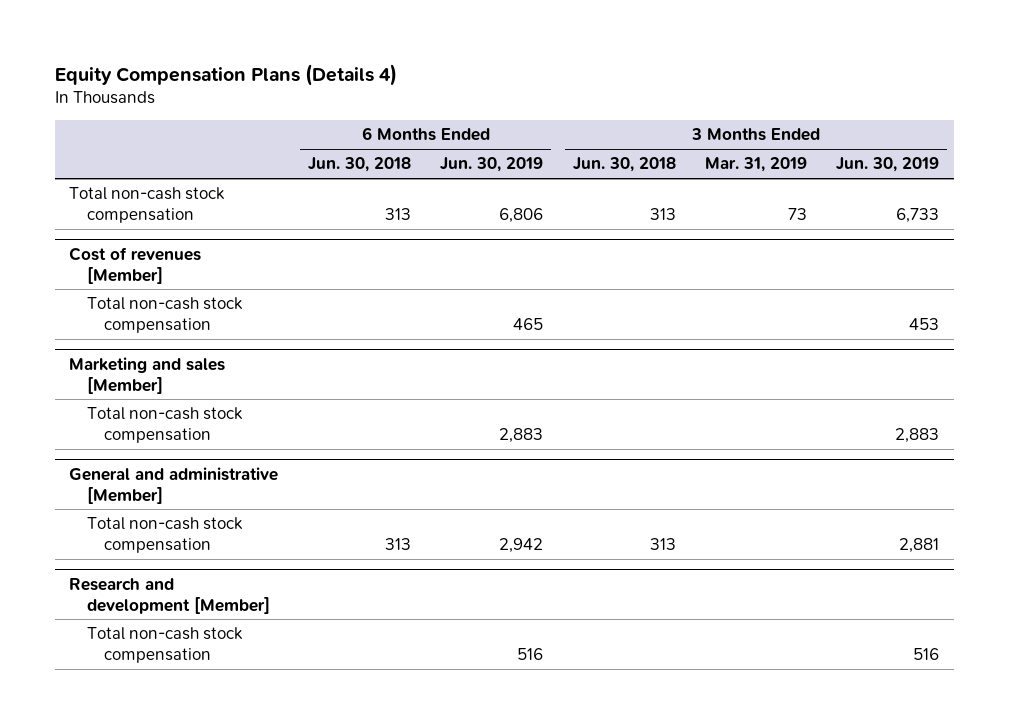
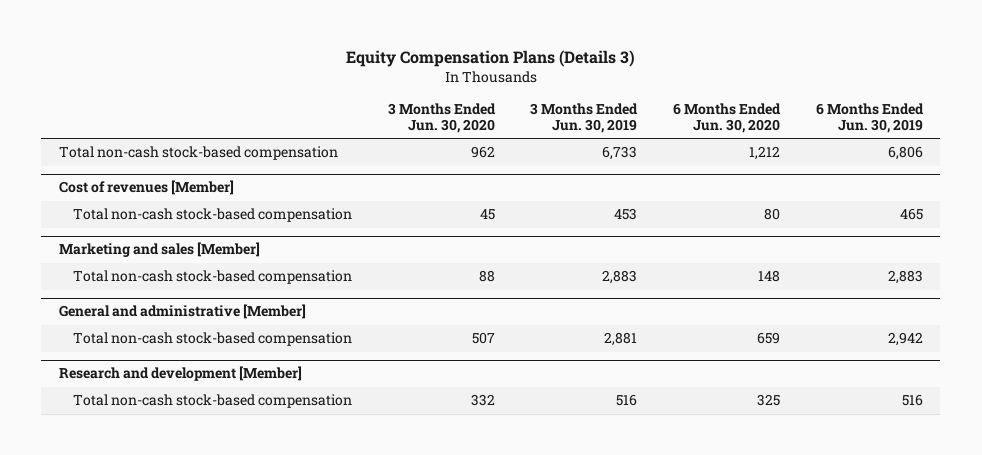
[54,63,397,86] Equity Compensation Plans (Details 4) -> [345,49,635,67] Equity Compensation Plans (Details 3)
[307,157,411,173] Jun. 30, 2018 -> none
[572,157,676,173] Jun. 30, 2018 -> none
[704,157,807,173] Mar. 31, 2019 -> none
none -> [387,102,496,133] 3 Months Ended Jun. 30, 2020
none -> [673,102,782,133] 6 Months Ended Jun. 30, 2020
[69,187,226,224] Total non-cash stock compensation -> [59,146,339,161] Total non-cash stock-based compensation
[86,297,243,334] Total non-cash stock compensation -> [73,208,353,223] Total non-cash stock-based compensation
[86,407,243,444] Total non-cash stock compensation -> [73,270,353,285] Total non-cash stock-based compensation
[86,517,243,554] Total non-cash stock compensation -> [73,332,353,347] Total non-cash stock-based compensation
[86,627,243,664] Total non-cash stock compensation -> [73,394,353,409] Total non-cash stock-based compensation

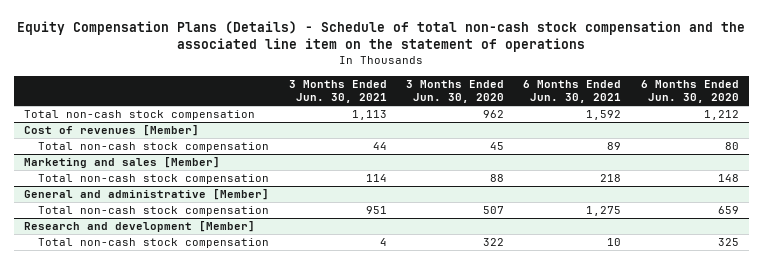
[345,49,635,67] Equity Compensation Plans (Details 3) -> [17,20,746,53] Equity Compensation Plans (Details) - Schedule of total non-cash stock compensation and the associated line item on the statement of operations
[530,102,639,133] 3 Months Ended Jun. 30, 2019 -> none
[815,102,924,133] 6 Months Ended Jun. 30, 2019 -> none
none -> [288,79,387,104] 3 Months Ended Jun. 30, 2021
none -> [523,79,622,104] 6 Months Ended Jun. 30, 2021
[59,146,339,161] Total non-cash stock-based compensation -> [23,110,255,121] Total non-cash stock compensation
[73,208,353,223] Total non-cash stock-based compensation -> [38,142,270,153] Total non-cash stock compensation
[73,270,353,285] Total non-cash stock-based compensation -> [38,174,270,185] Total non-cash stock compensation
[73,332,353,347] Total non-cash stock-based compensation -> [38,206,270,217] Total non-cash stock compensation
[73,394,353,409] Total non-cash stock-based compensation -> [38,238,270,249] Total non-cash stock compensation
[470,394,495,407] 332 -> [483,238,505,247] 322

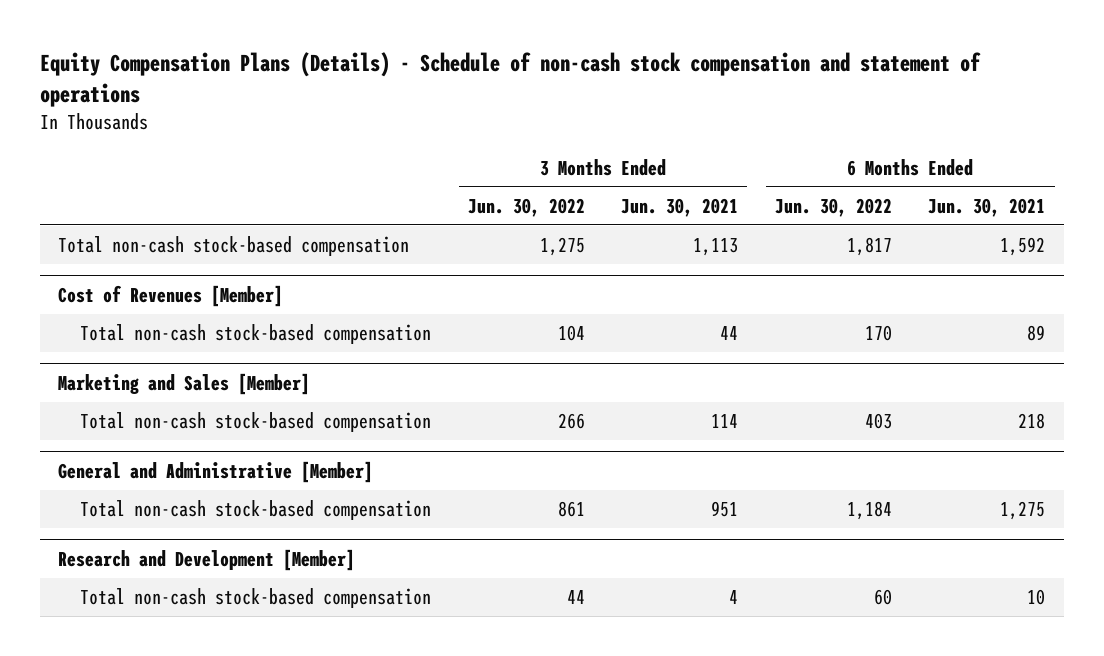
[17,20,746,53] Equity Compensation Plans (Details) - Schedule of total non-cash stock compensation and the associated line item on the statement of operations -> [39,51,981,107] Equity Compensation Plans (Details) - Schedule of non-cash stock compensation and statement of operations
[406,79,505,104] 3 Months Ended Jun. 30, 2020 -> none
[640,79,739,104] 6 Months Ended Jun. 30, 2020 -> none
none -> [467,197,585,217] Jun. 30, 2022
none -> [774,197,892,217] Jun. 30, 2022
[23,110,255,121] Total non-cash stock compensation -> [58,235,410,256] Total non-cash stock-based compensation
[23,125,199,137] Cost of revenues [Member] -> [58,284,284,307] Cost of Revenues [Member]
[38,142,270,153] Total non-cash stock compensation -> [80,323,432,344] Total non-cash stock-based compensation
[23,157,220,169] Marketing and sales [Member] -> [58,372,311,395] Marketing and Sales [Member]
[38,174,270,185] Total non-cash stock compensation -> [80,411,432,432] Total non-cash stock-based compensation
[23,189,269,201] General and administrative [Member] -> [58,460,374,483] General and Administrative [Member]
[38,206,270,217] Total non-cash stock compensation -> [80,499,432,520] Total non-cash stock-based compensation
[23,221,255,233] Research and development [Member] -> [58,548,356,571] Research and Development [Member]
[38,238,270,249] Total non-cash stock compensation -> [80,587,432,608] Total non-cash stock-based compensation

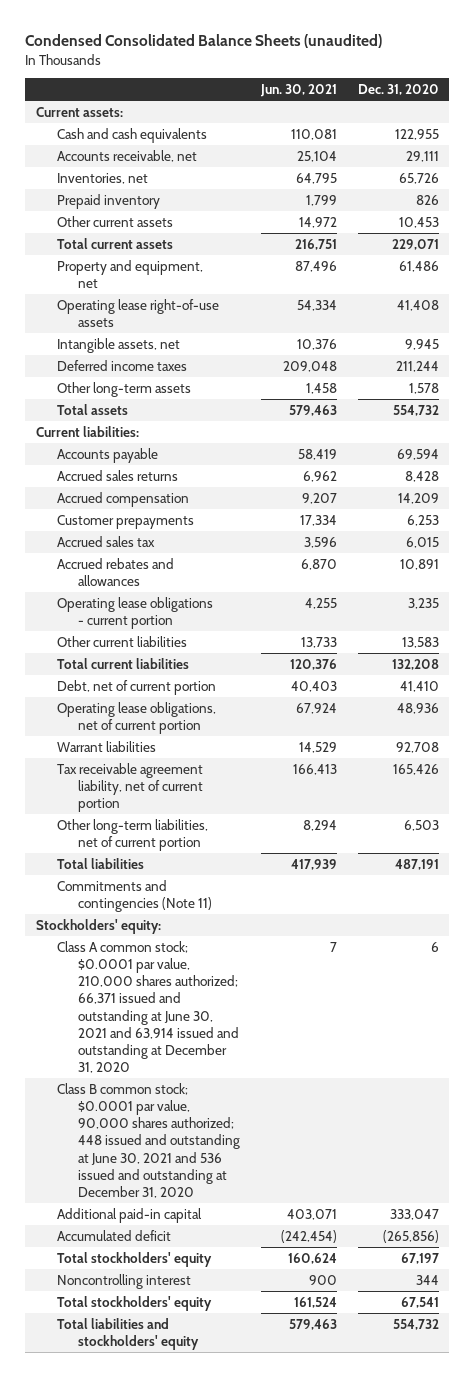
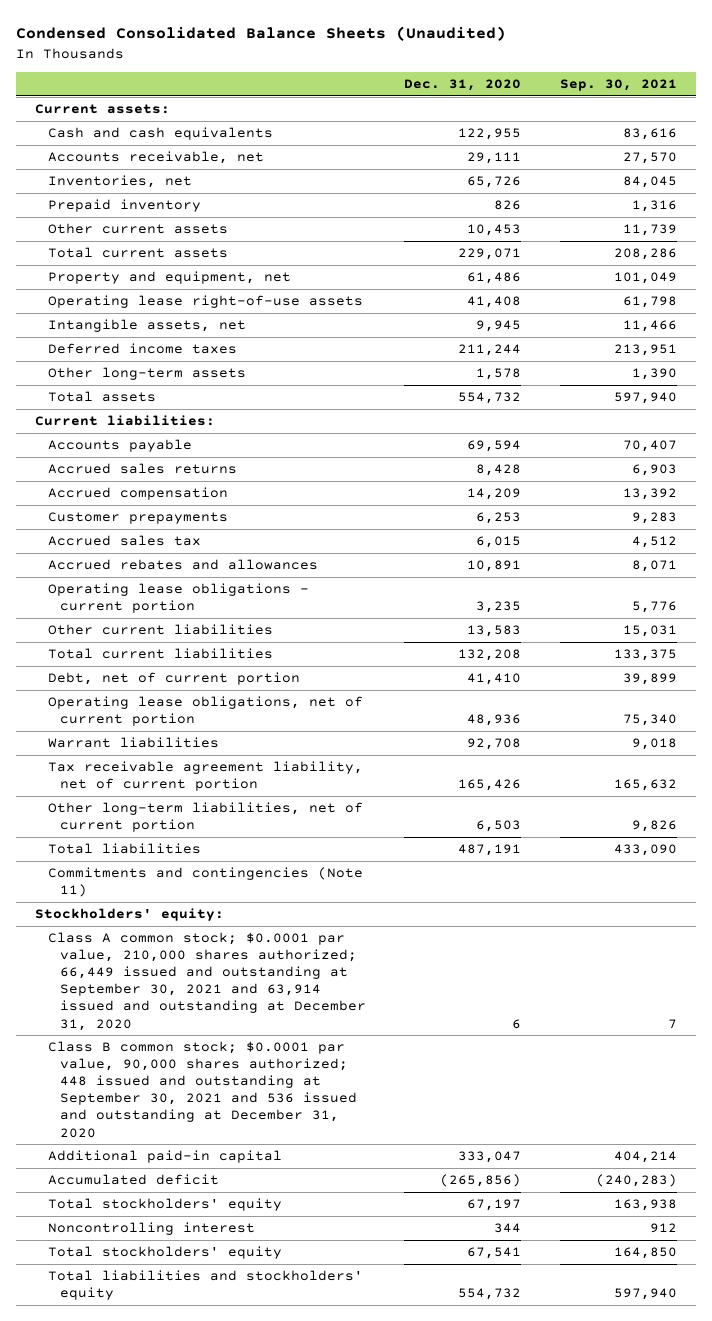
[25,34,383,49] Condensed Consolidated Balance Sheets (unaudited) -> [15,26,506,42] Condensed Consolidated Balance Sheets (Unaudited)
[259,84,337,98] Jun. 30, 2021 -> none
none -> [559,79,677,92] Sep. 30, 2021
[56,940,239,1074] Class A common stock; $0.0001 par value, 210,000 shares authorized; 66,371 issued and outstanding at June 30, 2021 and 63,914 issued and outstanding at December 31, 2020 -> [47,932,366,1031] Class A common stock; $0.0001 par value, 210,000 shares authorized; 66,449 issued and outstanding at September 30, 2021 and 63,914 issued and outstanding at December 31, 2020
[56,1082,240,1198] Class B common stock; $0.0001 par value, 90,000 shares authorized; 448 issued and outstanding at June 30, 2021 and 536 issued and outstanding at December 31, 2020 -> [47,1041,357,1138] Class B common stock; $0.0001 par value, 90,000 shares authorized; 448 issued and outstanding at September 30, 2021 and 536 issued and outstanding at December 31, 2020

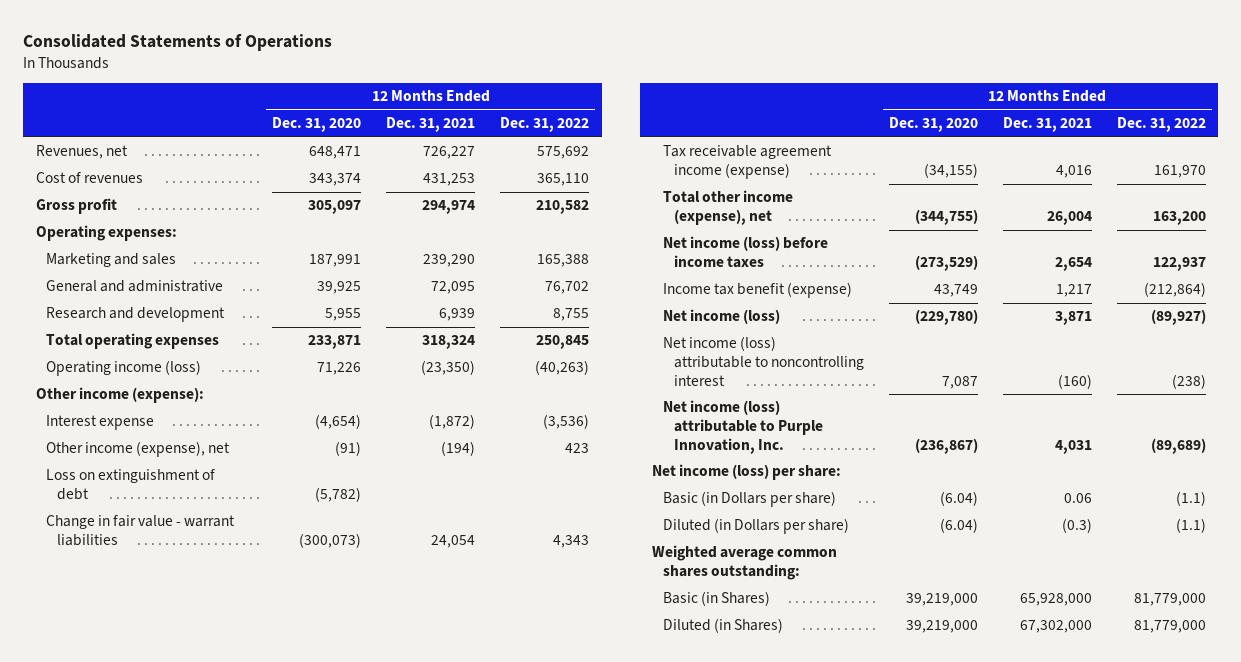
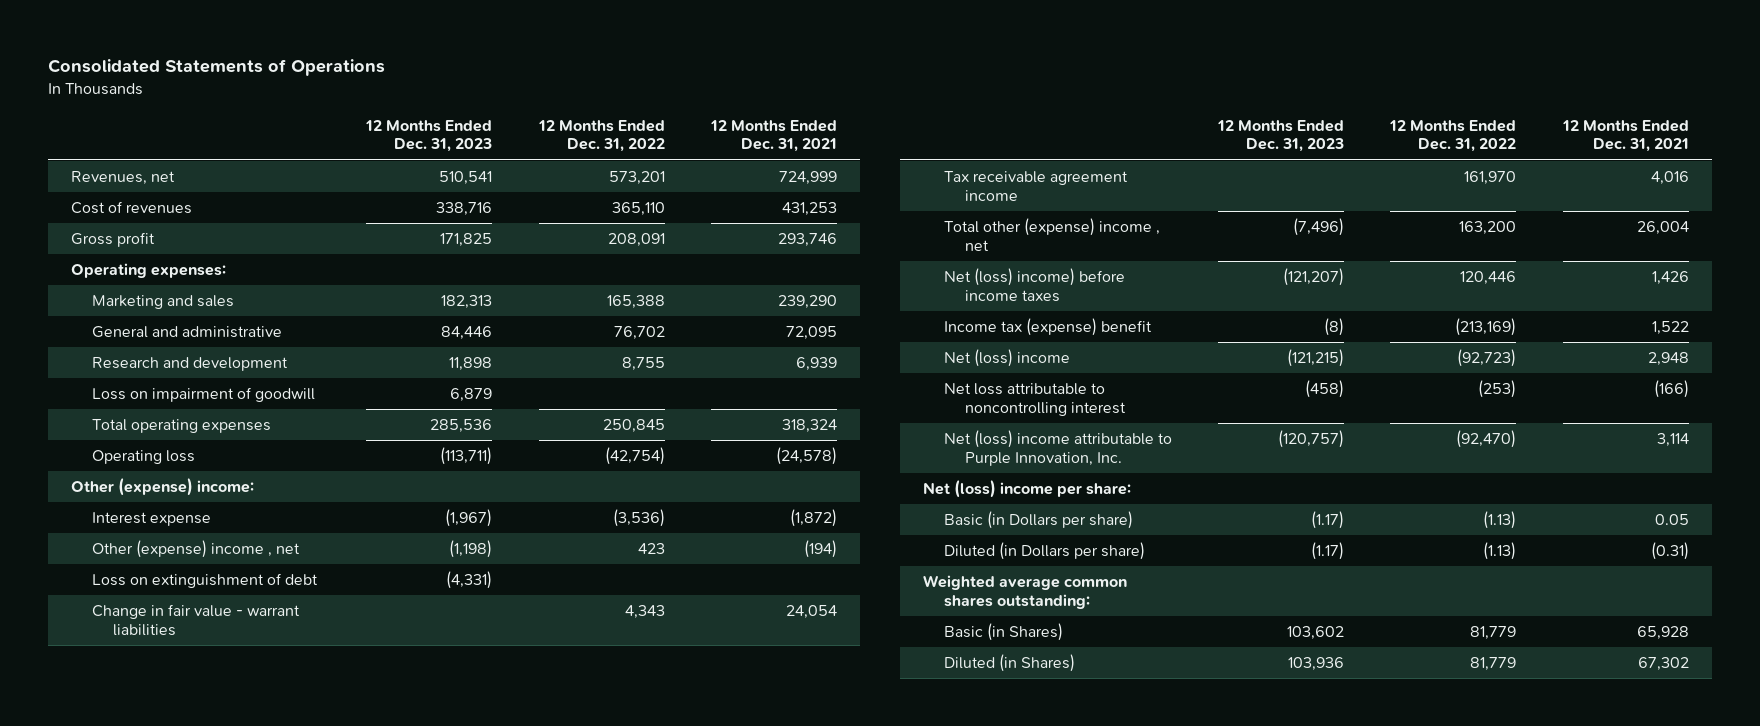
[272,117,362,133] Dec. 31, 2020 -> none
none -> [365,119,493,153] 12 Months Ended Dec. 31, 2023
[423,146,476,160] 726,227 -> [778,170,837,185] 724,999
[537,146,590,160] 575,692 -> [608,170,665,185] 573,201
[422,200,476,215] 294,974 -> [777,232,837,247] 293,746
[536,200,590,215] 210,582 -> [607,232,665,247] 208,091
none -> [91,386,315,402] Loss on impairment of goodwill
[46,360,202,377] Operating income (loss) -> [91,449,195,464] Operating loss
[421,360,476,376] (23,350) -> [775,446,837,465] (24,578)
[535,360,590,376] (40,263) -> [604,446,665,465] (42,754)
[35,387,204,404] Other income (expense): -> [71,477,255,496] Other (expense) income:
[46,441,231,458] Other income (expense), net -> [91,539,300,558] Other (expense) income , net
[663,145,833,180] Tax receivable agreement income (expense) -> [943,170,1128,201] Tax receivable agreement income
[663,190,794,226] Total other income (expense), net -> [943,217,1160,251] Total other (expense) income , net
[663,236,829,269] Net income (loss) before income taxes -> [943,267,1125,302] Net (loss) income) before income taxes
[1054,257,1092,272] 2,654 -> [1651,270,1689,285] 1,426
[1152,257,1206,272] 122,937 -> [1460,270,1517,285] 120,446
[663,282,853,299] Income tax benefit (expense) -> [943,317,1152,336] Income tax (expense) benefit
[1055,284,1092,298] 1,217 -> [1651,320,1689,335] 1,522
[1143,282,1206,298] (212,864) -> [1455,317,1517,336] (213,169)
[663,309,781,325] Net income (loss) -> [943,348,1070,367] Net (loss) income
[1054,311,1092,326] 3,871 -> [1647,351,1689,366] 2,948
[1150,309,1206,326] (89,927) -> [1457,348,1517,367] (92,723)
[663,336,864,386] Net income (loss) attributable to noncontrolling interest -> [943,382,1126,416] Net loss attributable to noncontrolling interest
[1057,373,1092,389] (160) -> [1653,379,1689,398] (166)
[1171,373,1206,389] (238) -> [1478,379,1517,398] (253)
[663,400,823,454] Net income (loss) attributable to Purple Innovation, Inc. -> [943,429,1172,466] Net (loss) income attributable to Purple Innovation, Inc.
[1054,439,1092,454] 4,031 -> [1656,432,1689,447] 3,114
[1150,437,1206,454] (89,689) -> [1456,429,1517,448] (92,470)
[652,464,842,481] Net income (loss) per share: -> [922,479,1131,498] Net (loss) income per share:
[1063,493,1092,504] 0.06 -> [1654,513,1689,525] 0.05
[1175,491,1206,507] (1.1) -> [1483,510,1517,529] (1.13)
[1061,518,1092,534] (0.3) -> [1650,541,1689,560] (0.31)
[1175,518,1206,534] (1.1) -> [1483,541,1517,560] (1.13)
[1019,593,1092,607] 65,928,000 -> [1636,625,1689,640] 65,928
[1133,593,1206,607] 81,779,000 -> [1470,625,1517,640] 81,779
[1019,620,1092,634] 67,302,000 -> [1637,656,1689,671] 67,302
[1133,620,1206,634] 81,779,000 -> [1470,656,1517,671] 81,779

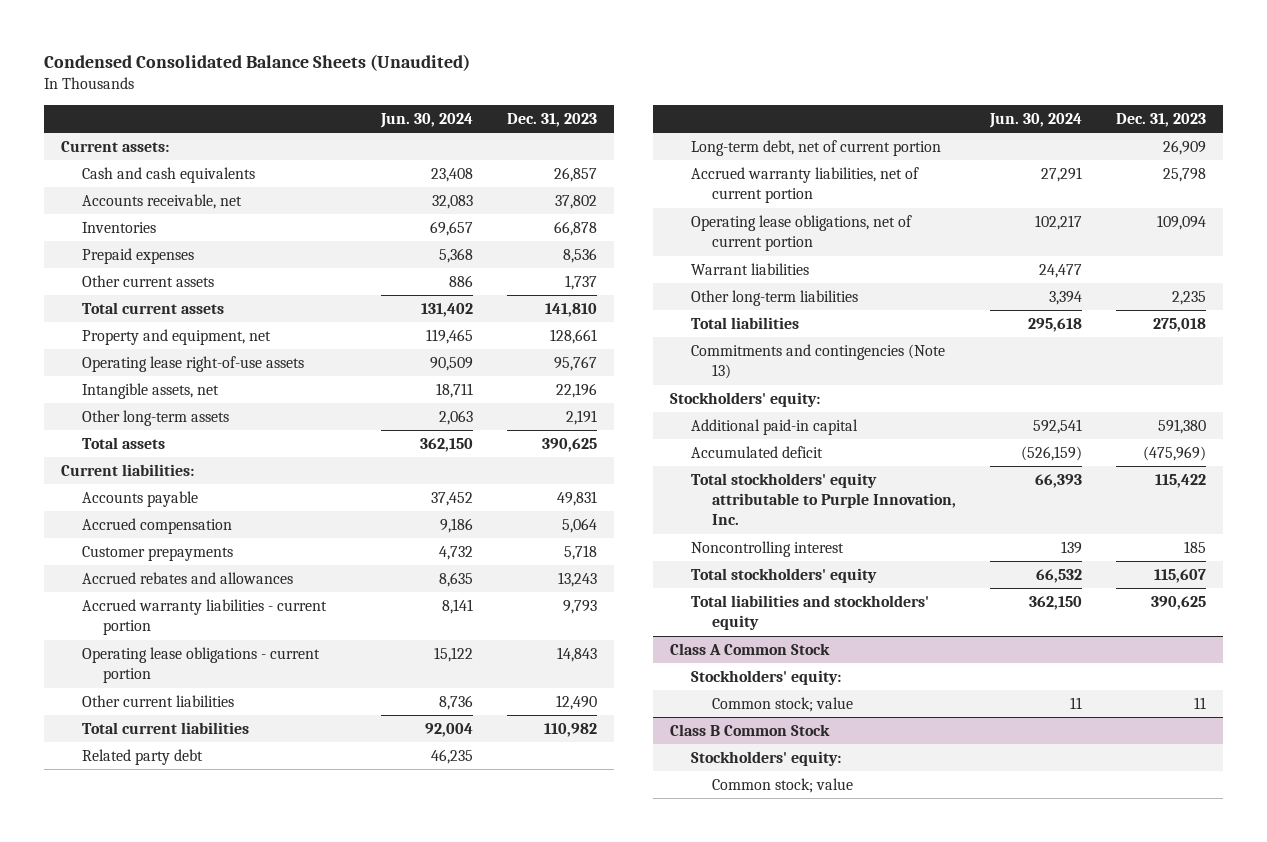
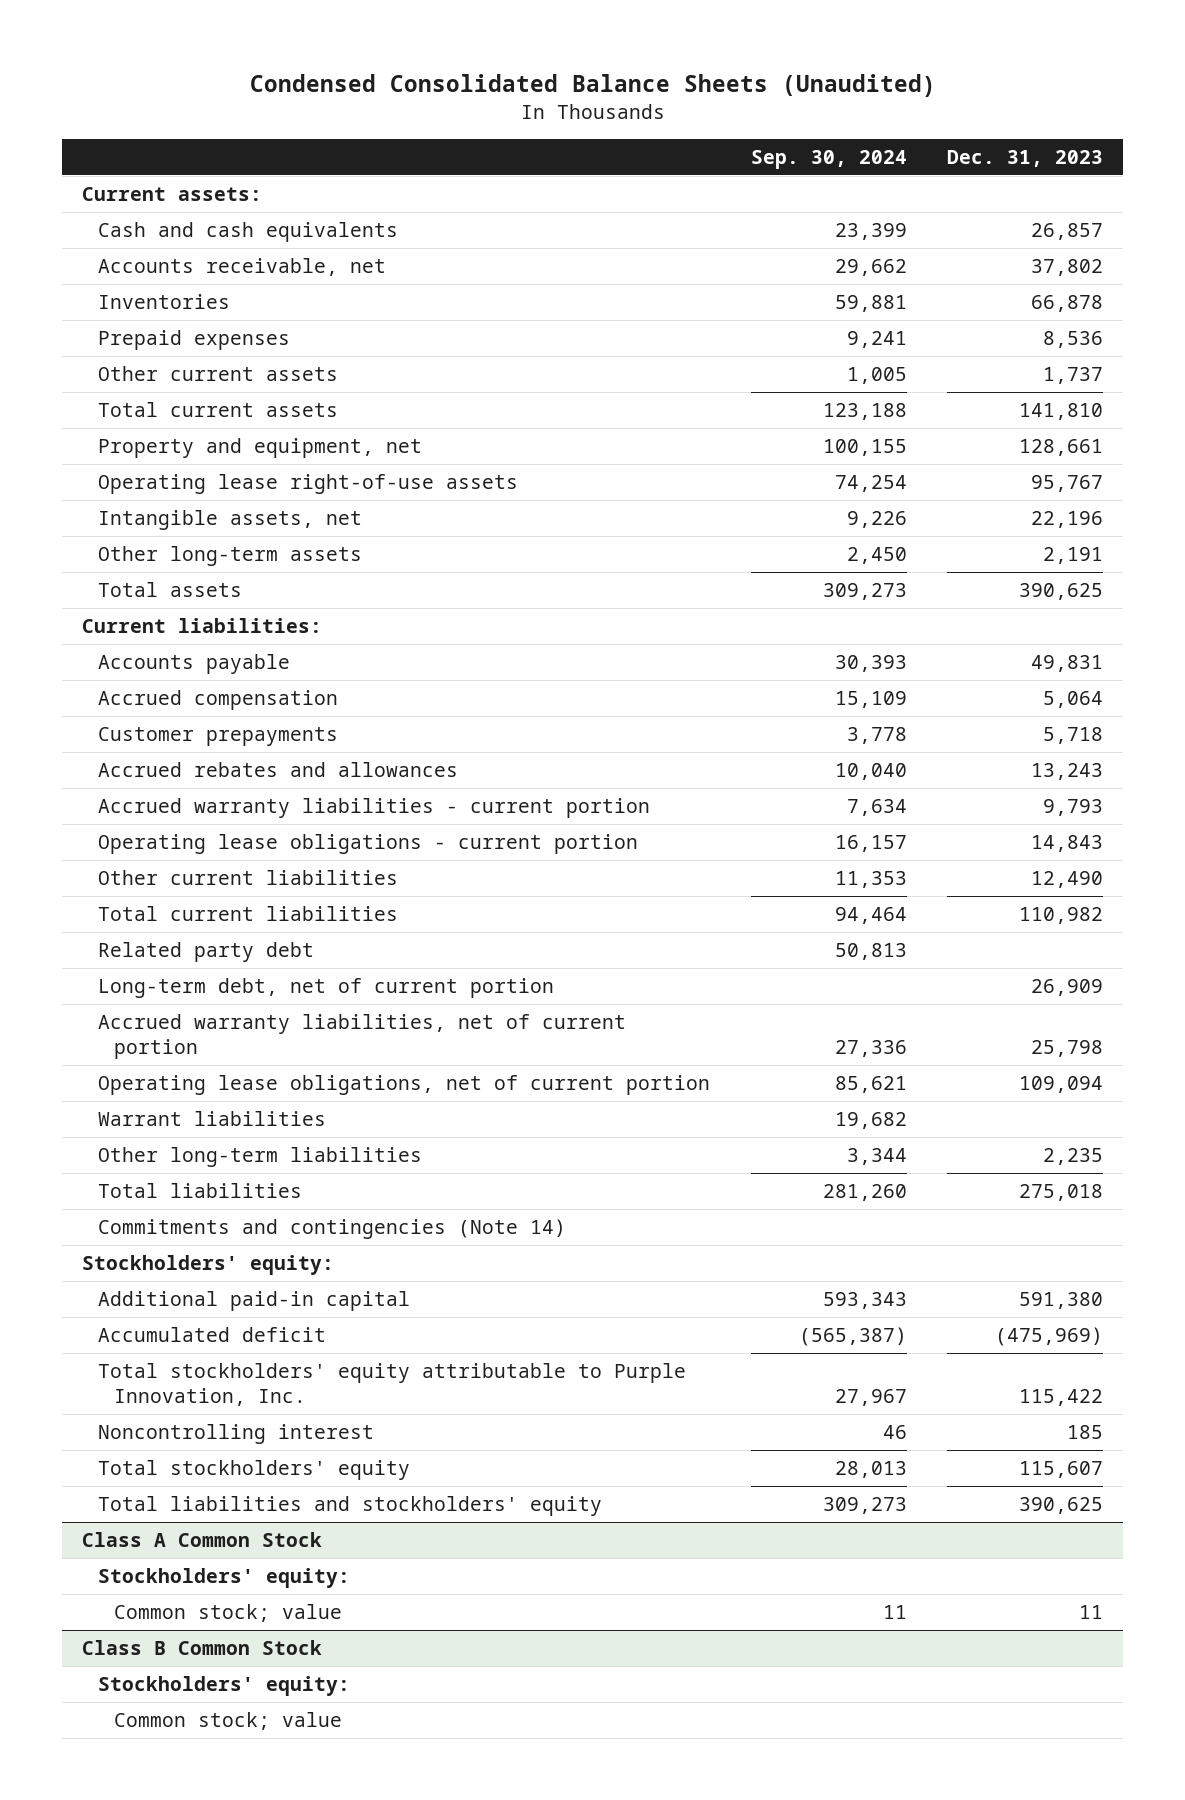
[379,113,473,129] Jun. 30, 2024 -> none
none -> [750,149,907,169] Sep. 30, 2024
[691,344,946,380] Commitments and contingencies (Note 13) -> [98,1219,567,1240] Commitments and contingencies (Note 14)

